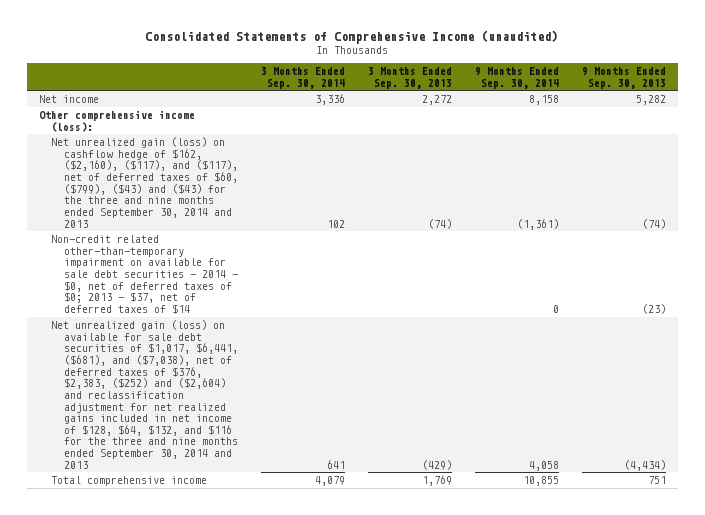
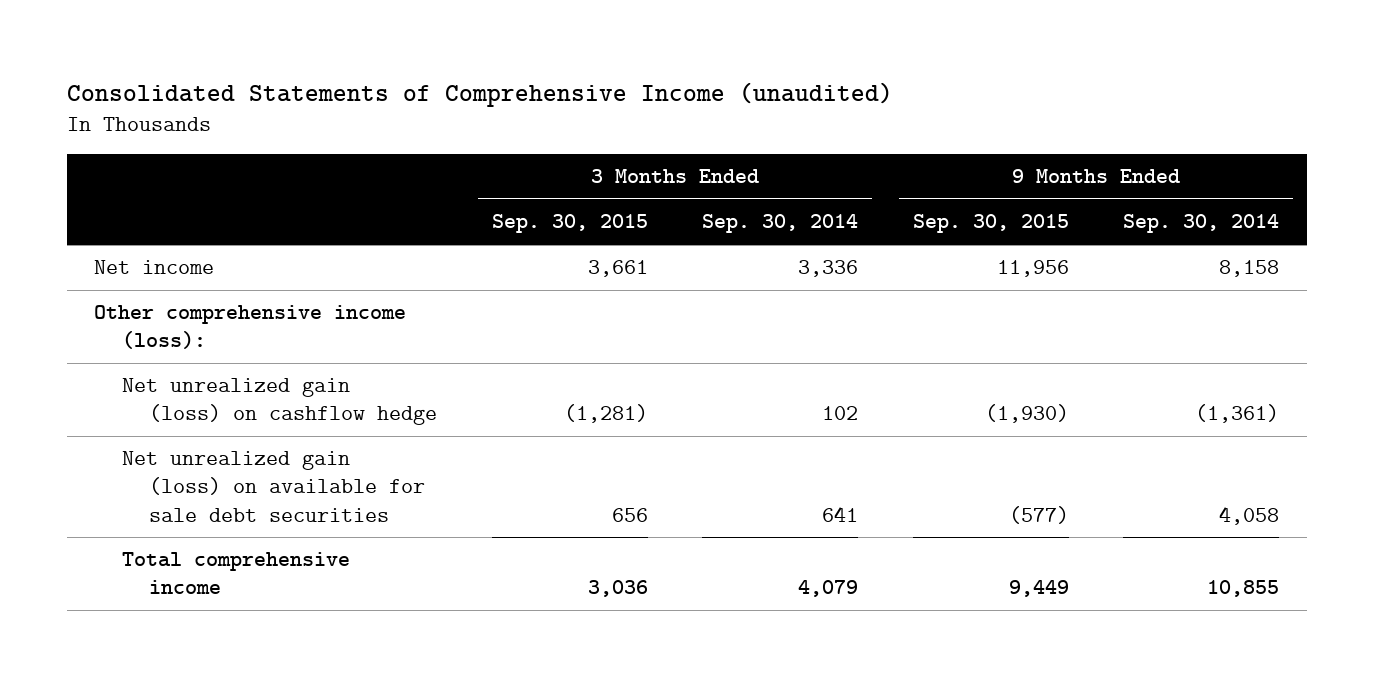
[367,67,452,89] 3 Months Ended Sep. 30, 2013 -> none
[582,67,667,89] 9 Months Ended Sep. 30, 2013 -> none
none -> [491,214,648,234] Sep. 30, 2015
none -> [912,214,1069,234] Sep. 30, 2015
[51,235,238,314] Non-credit related other-than-temporary impairment on available for sale debt securities - 2014 - $0, net of deferred taxes of $0; 2013 - $37, net of deferred taxes of $14 -> none
[51,137,238,228] Net unrealized gain (loss) on cashflow hedge of $162, ($2,160), ($117), and ($117), net of deferred taxes of $60, ($799), ($43) and ($43) for the three and nine months ended September 30, 2014 and 2013 -> [121,378,438,426] Net unrealized gain (loss) on cashflow hedge
[51,320,238,469] Net unrealized gain (loss) on available for sale debt securities of $1,017, $6,441, ($681), and ($7,038), net of deferred taxes of $376, $2,383, ($252) and ($2,604) and reclassification adjustment for net realized gains included in net income of $128, $64, $132, and $116 for the three and nine months ended September 30, 2014 and 2013 -> [121,451,426,522] Net unrealized gain (loss) on available for sale debt securities

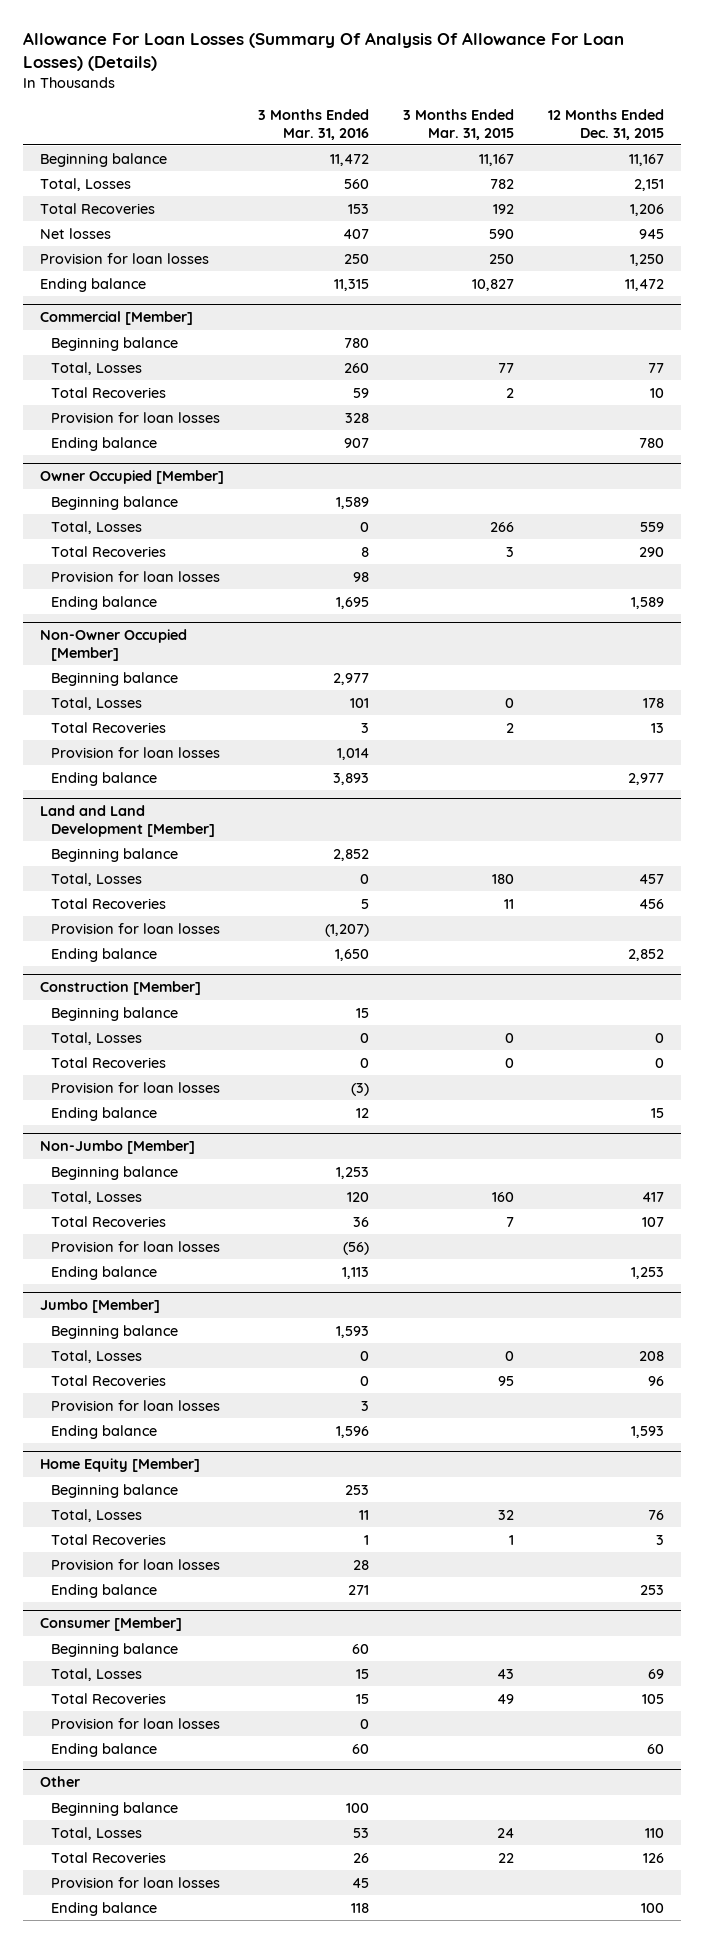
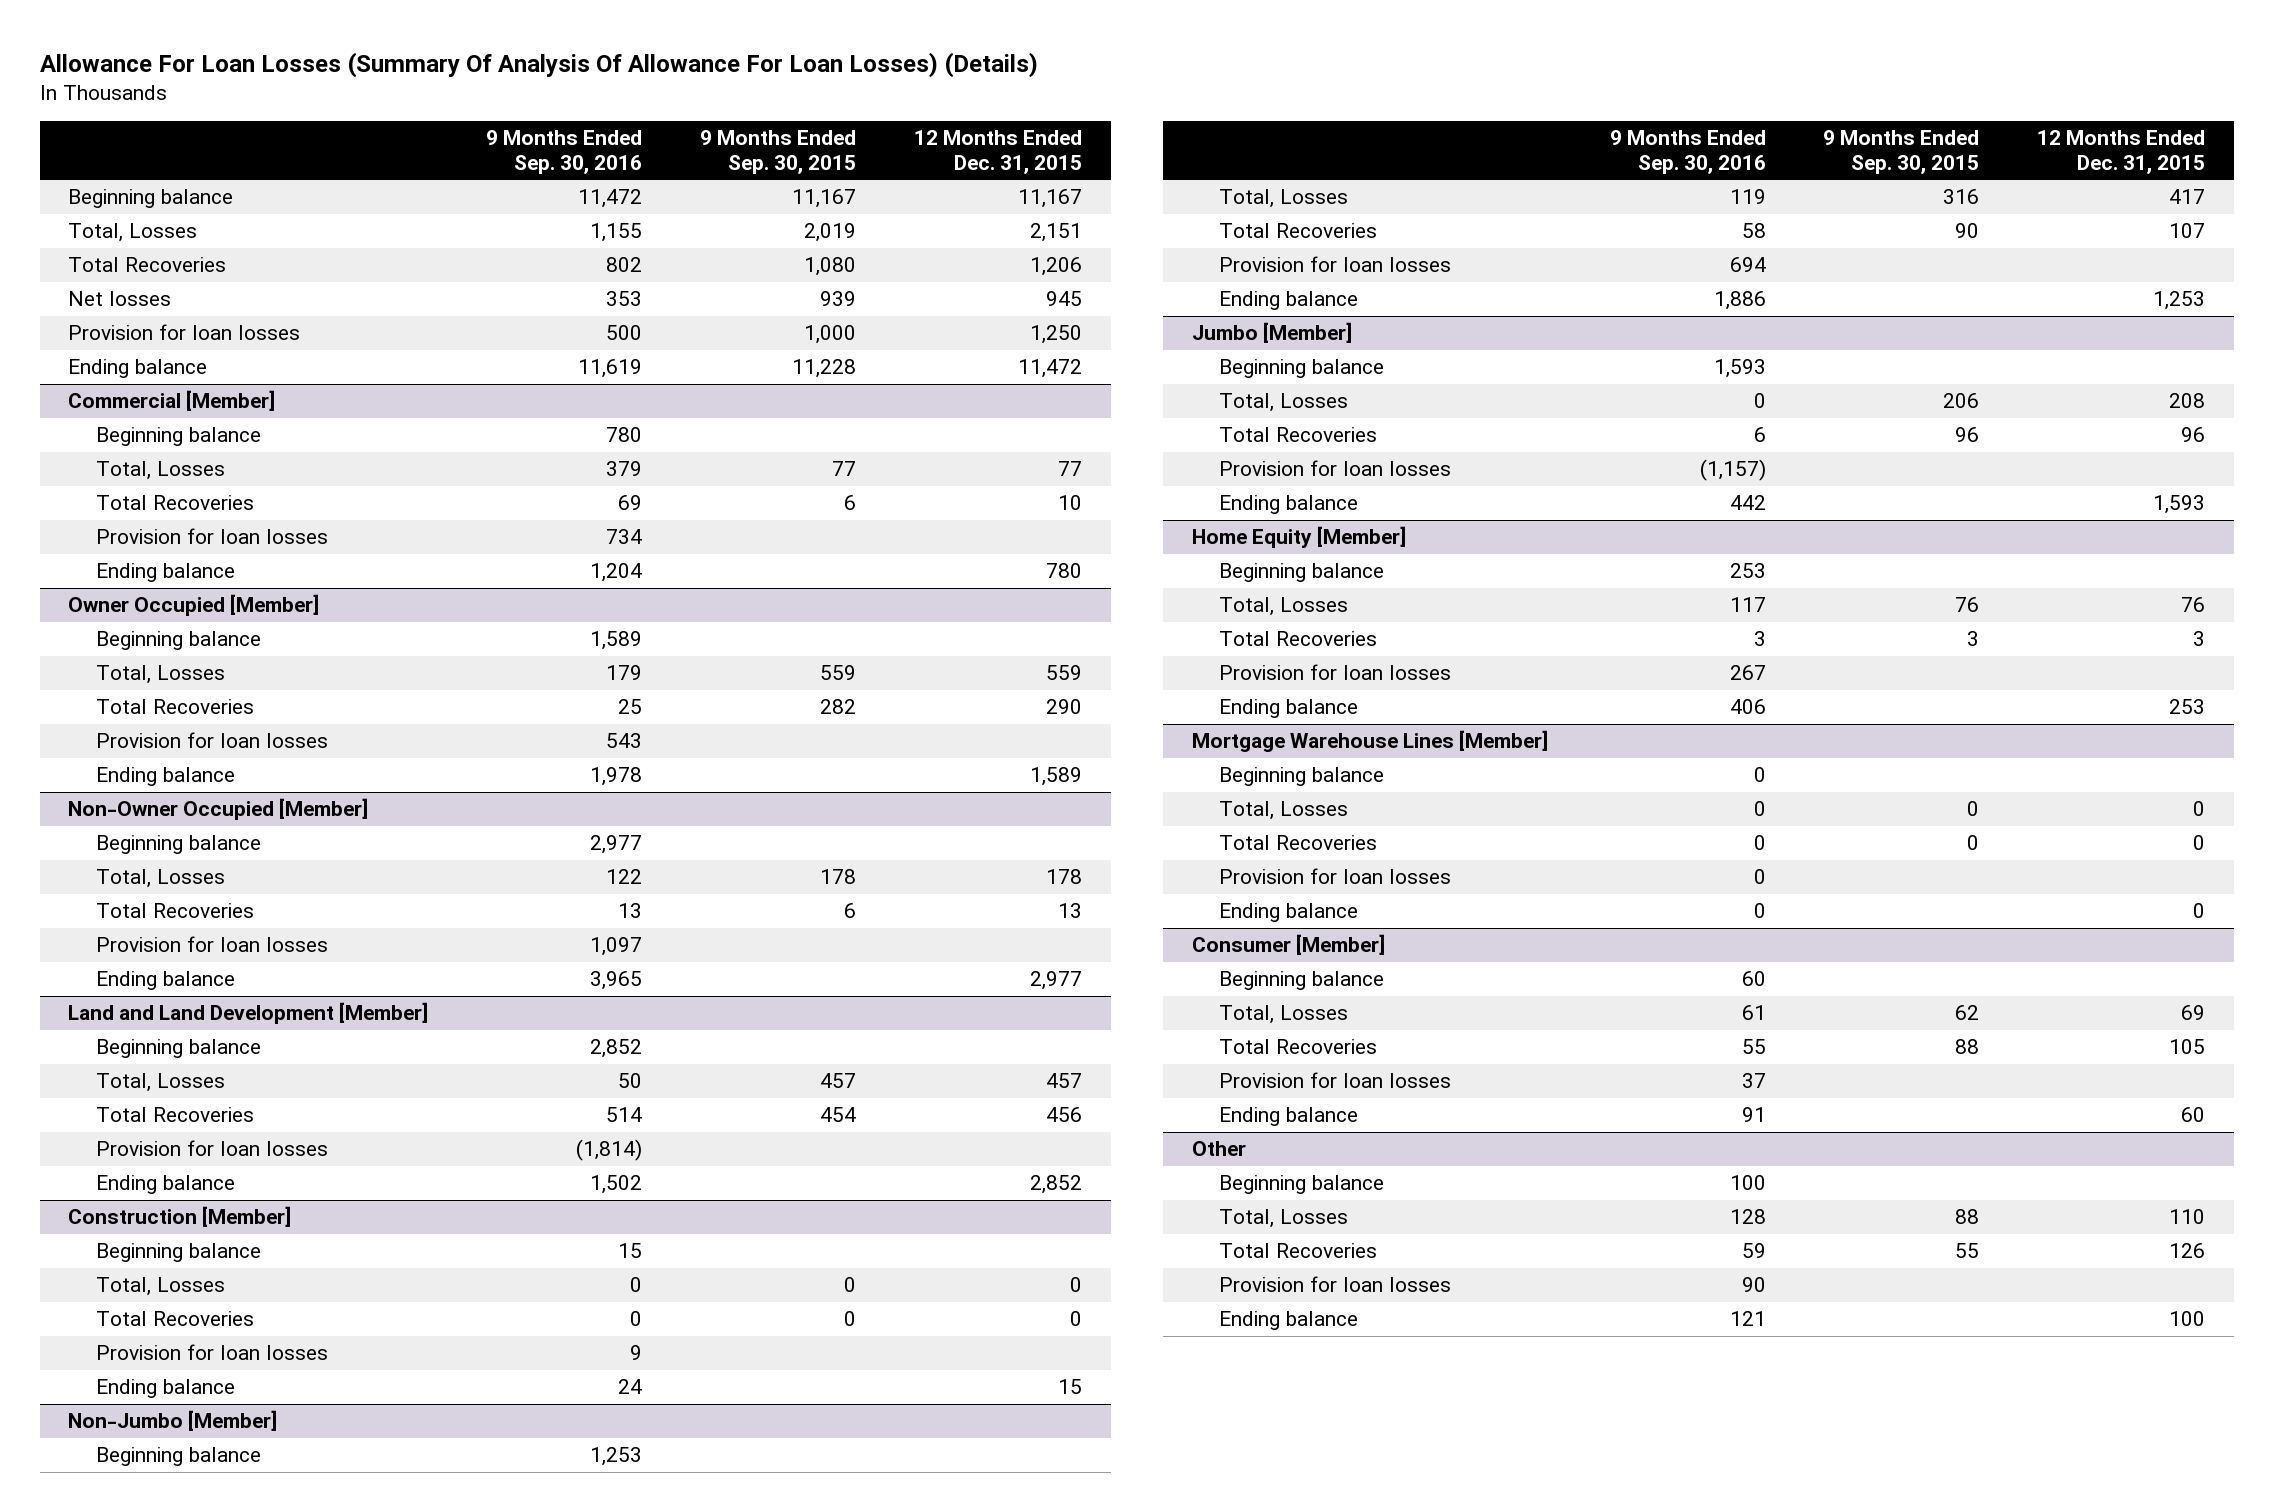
[257,109,369,140] 3 Months Ended Mar. 31, 2016 -> none
[403,109,515,140] 3 Months Ended Mar. 31, 2015 -> none
none -> [486,130,643,174] 9 Months Ended Sep. 30, 2016
none -> [700,130,857,174] 9 Months Ended Sep. 30, 2015
none -> [1191,730,1548,753] Mortgage Warehouse Lines [Member]
none -> [1219,767,1385,787] Beginning balance
none -> [1219,801,1349,821] Total, Losses
none -> [1219,835,1378,851] Total Recoveries
none -> [1219,868,1452,885] Provision for loan losses
none -> [1219,903,1359,923] Ending balance

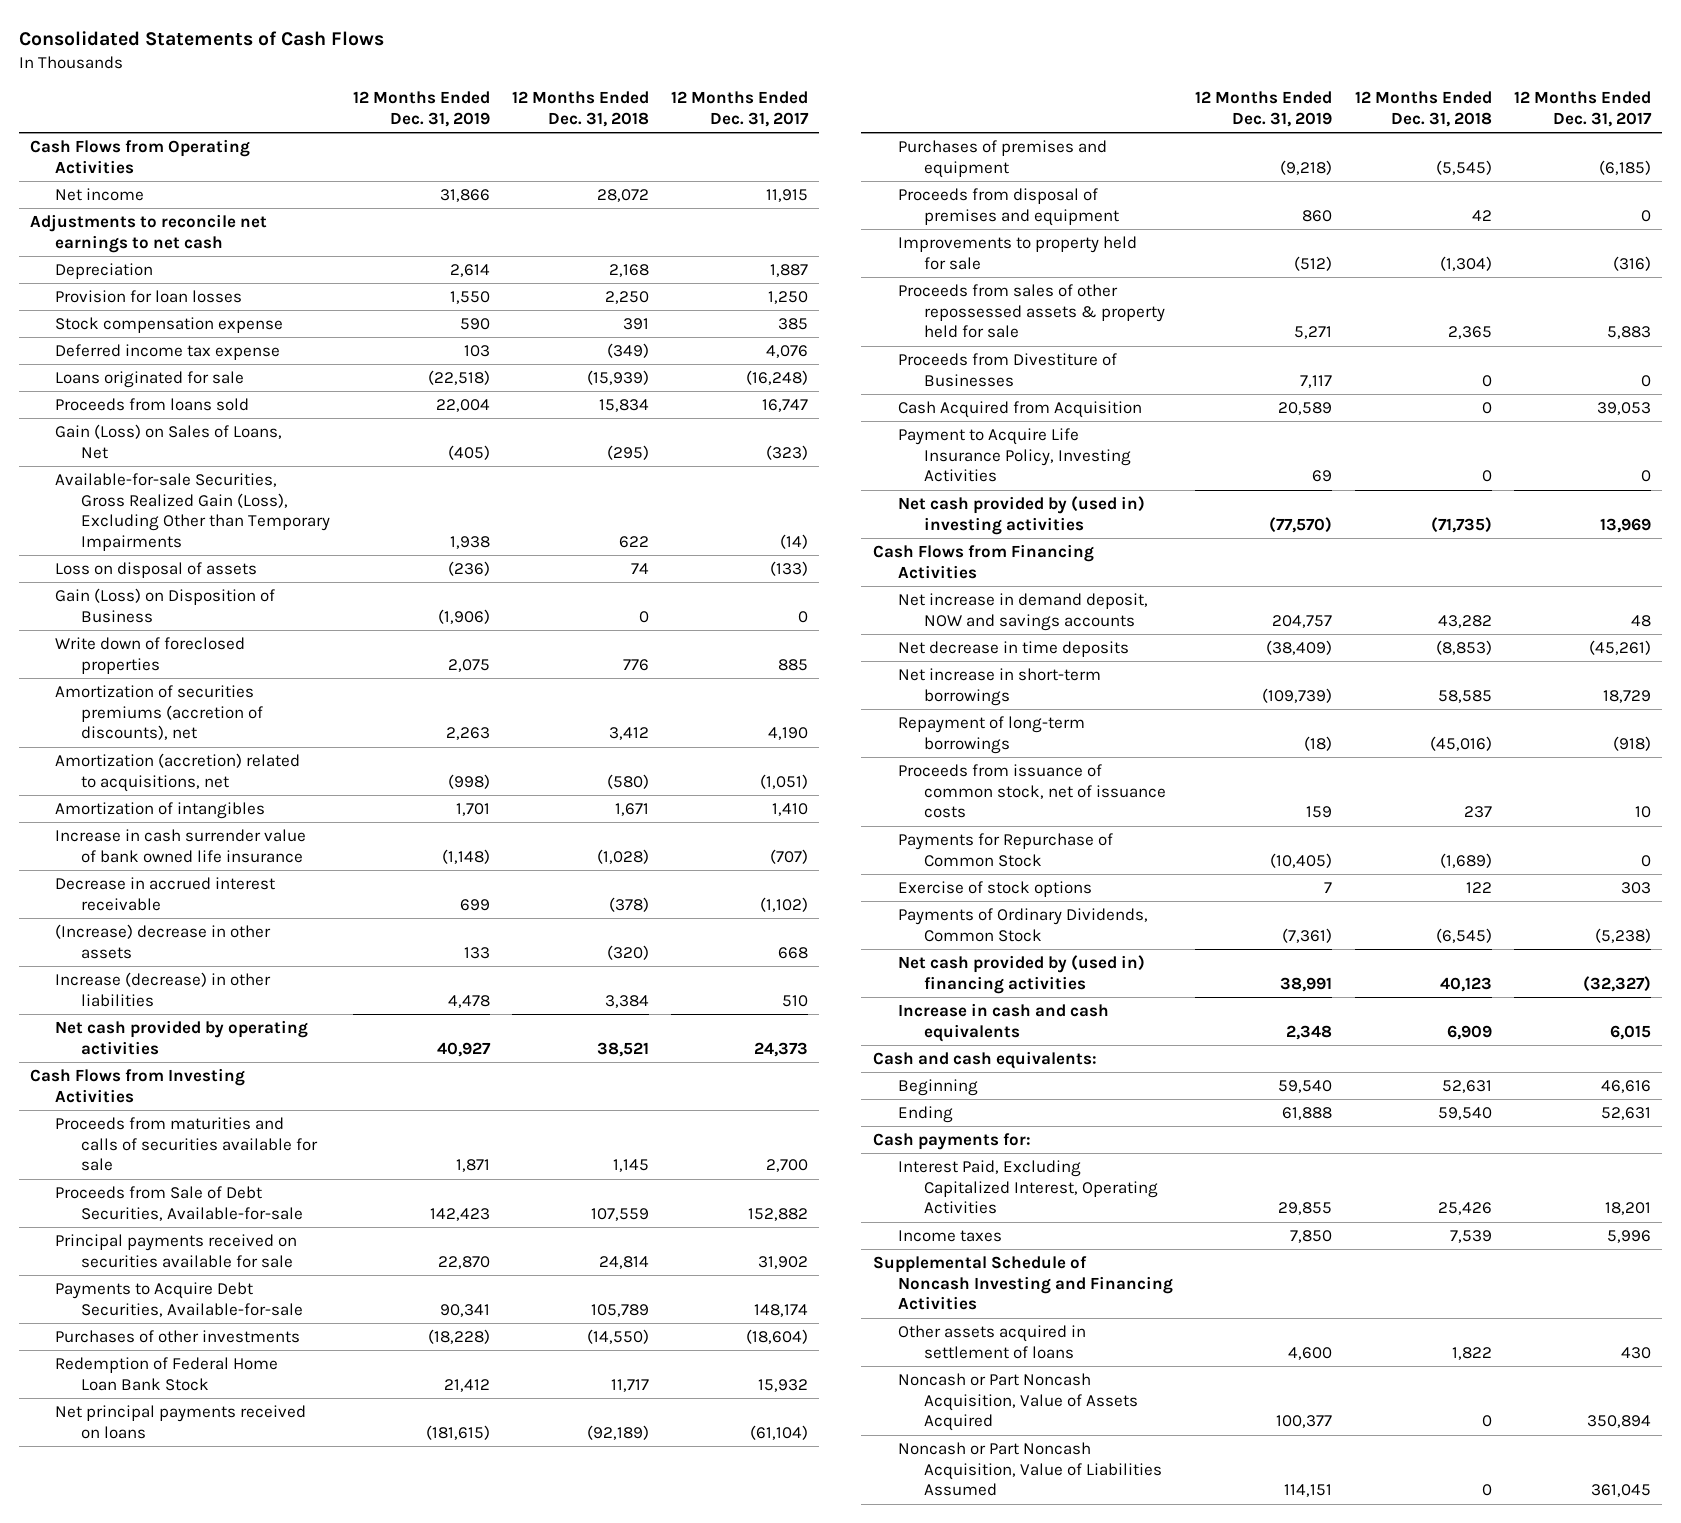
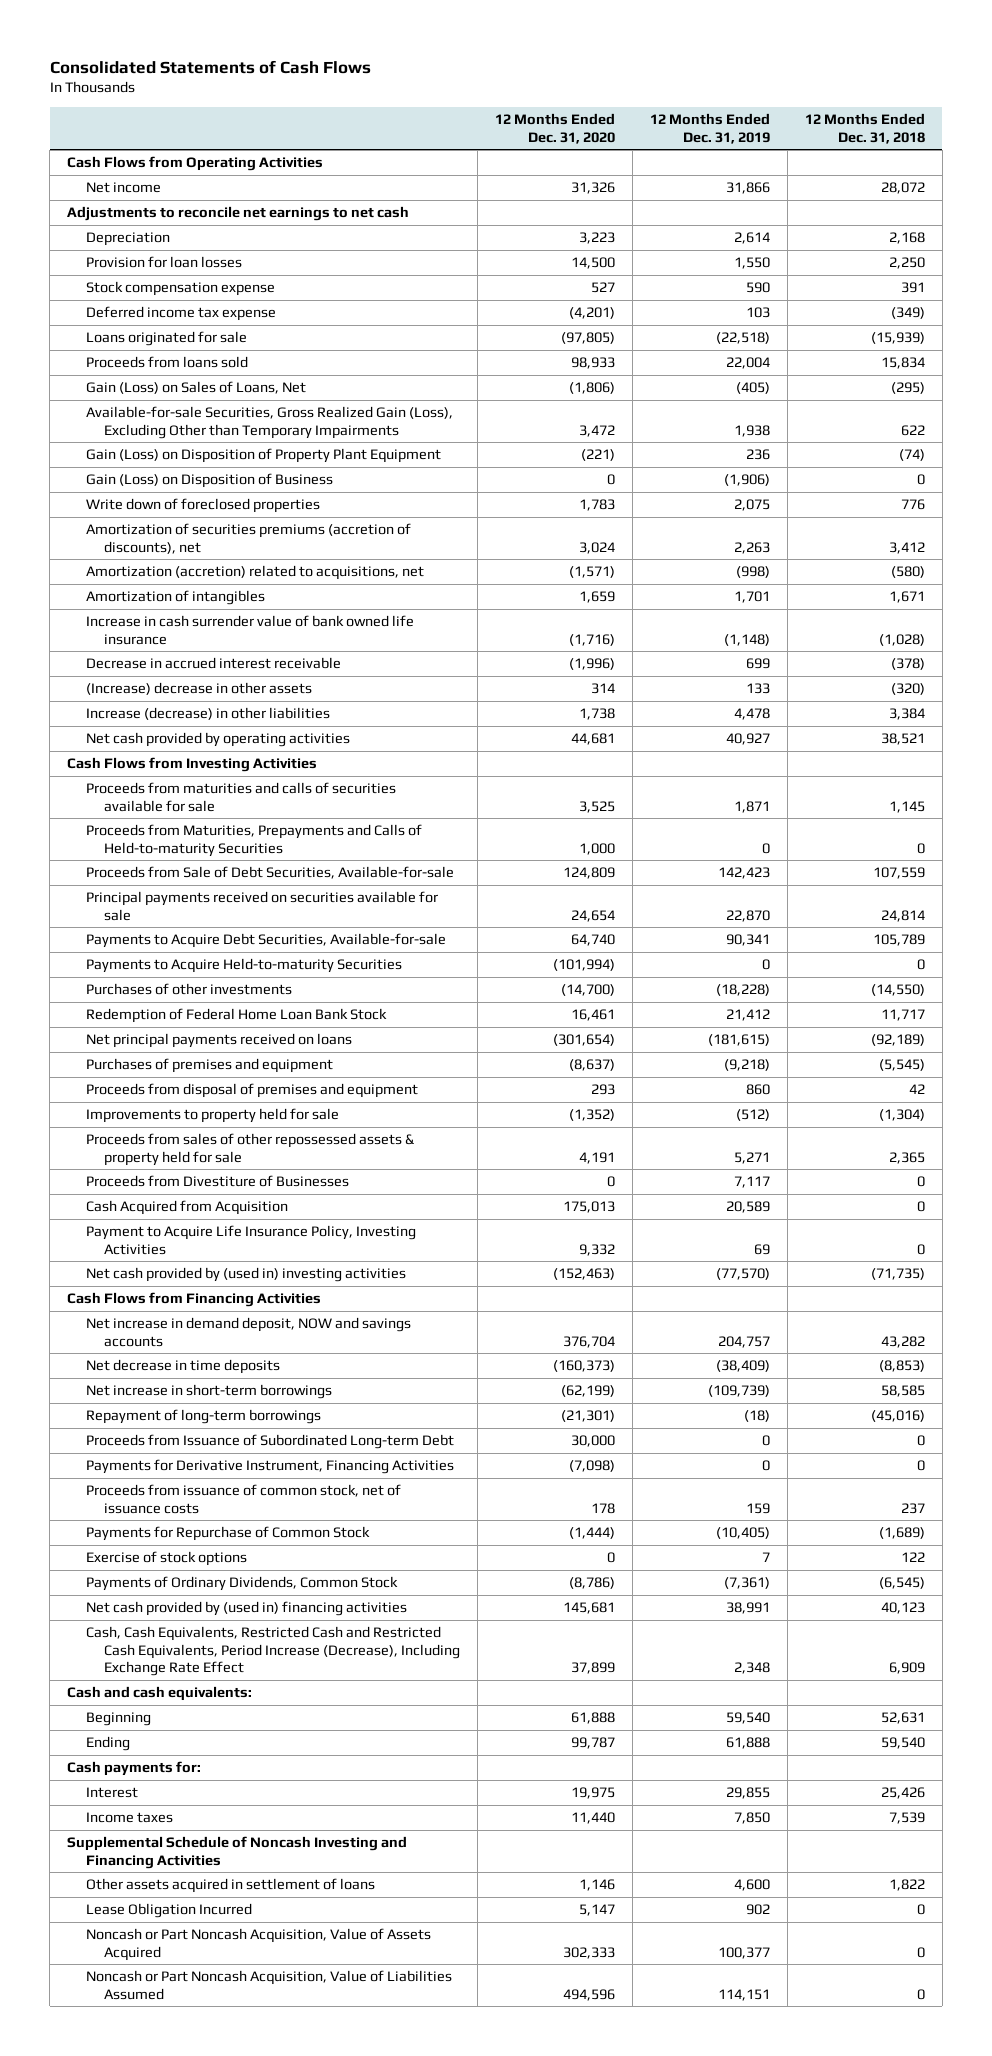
[671,91,810,128] 12 Months Ended Dec. 31, 2017 -> none
none -> [495,113,616,144] 12 Months Ended Dec. 31, 2020
[55,561,258,578] Loss on disposal of assets -> none
none -> [85,448,441,464] Gain (Loss) on Disposition of Property Plant Equipment
none -> [85,824,422,857] Proceeds from Maturities, Prepayments and Calls of Held-to-maturity Securities
none -> [85,958,402,974] Payments to Acquire Held-to-maturity Securities
none -> [85,1434,454,1450] Proceeds from Issuance of Subordinated Long-term Debt
none -> [85,1459,454,1475] Payments for Derivative Instrument, Financing Activities
[898,1002,1110,1042] Increase in cash and cash equivalents -> [85,1626,461,1677] Cash, Cash Equivalents, Restricted Cash and Restricted Cash Equivalents, Period Increase (Decrease), Including Exchange Rate Effect
[898,1159,1158,1215] Interest Paid, Excluding Capitalized Interest, Operating Activities -> [85,1787,138,1799] Interest
none -> [85,1903,252,1919] Lease Obligation Incurred

